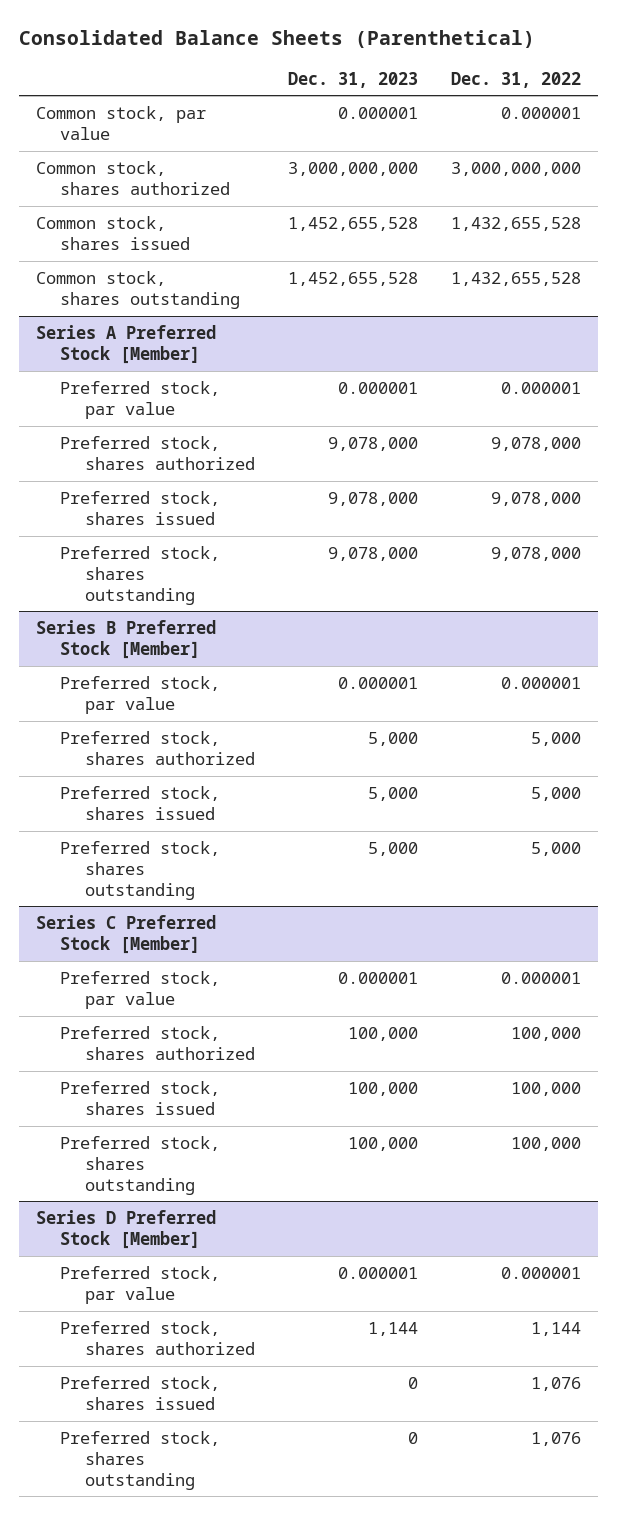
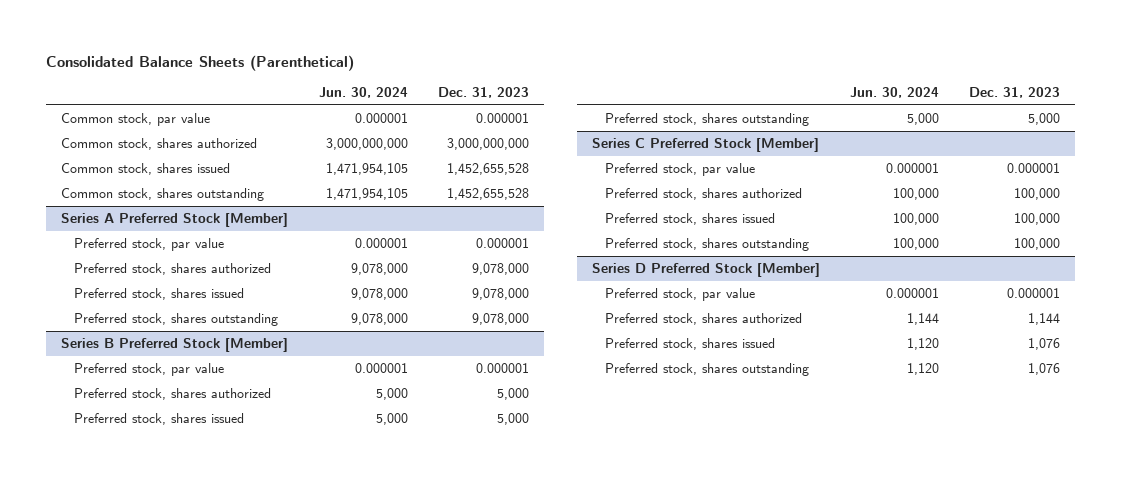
[450,71,581,88] Dec. 31, 2022 -> none
none -> [319,87,409,99] Jun. 30, 2024
[407,1376,418,1389] 0 -> [1027,337,1060,350] 1,076
[407,1431,418,1444] 0 -> [1027,362,1060,375] 1,076

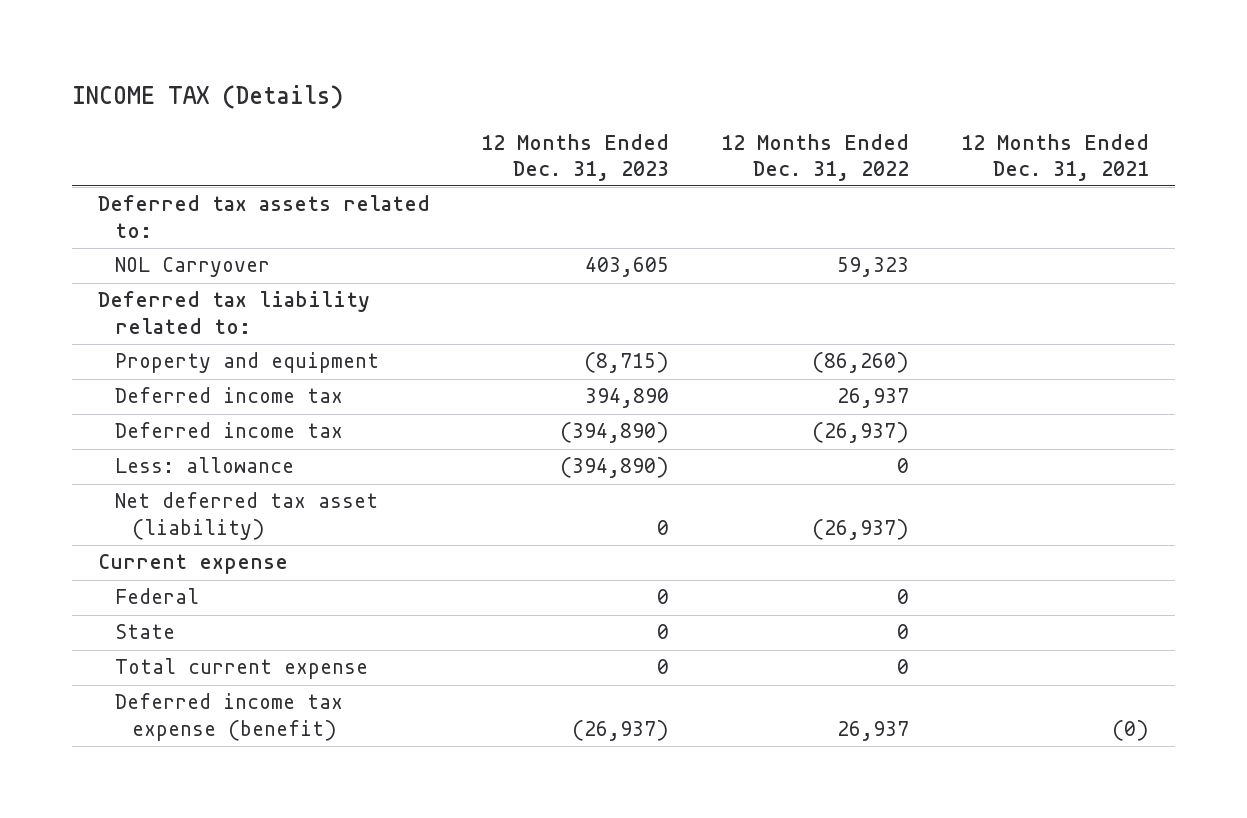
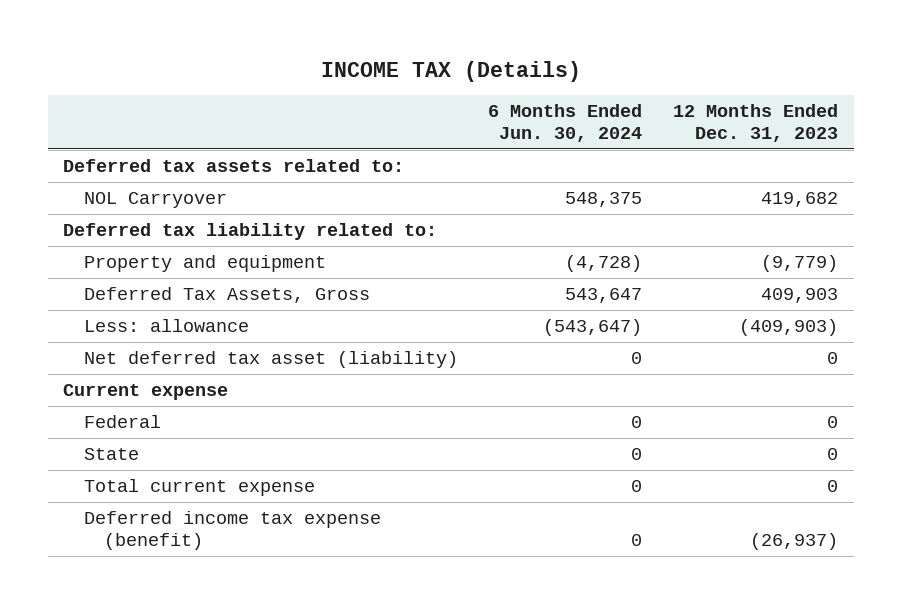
[721,133,910,181] 12 Months Ended Dec. 31, 2022 -> none
[960,133,1149,181] 12 Months Ended Dec. 31, 2021 -> none
none -> [488,103,643,142] 6 Months Ended Jun. 30, 2024
[585,257,670,278] 403,605 -> [761,191,839,207] 419,682
[114,387,343,404] Deferred income tax -> none
[114,422,343,439] Deferred income tax -> none
[584,352,670,374] (8,715) -> [761,254,839,272] (9,779)
none -> [83,286,370,303] Deferred Tax Assets, Gross
[560,457,670,479] (394,890) -> [739,318,839,336] (409,903)

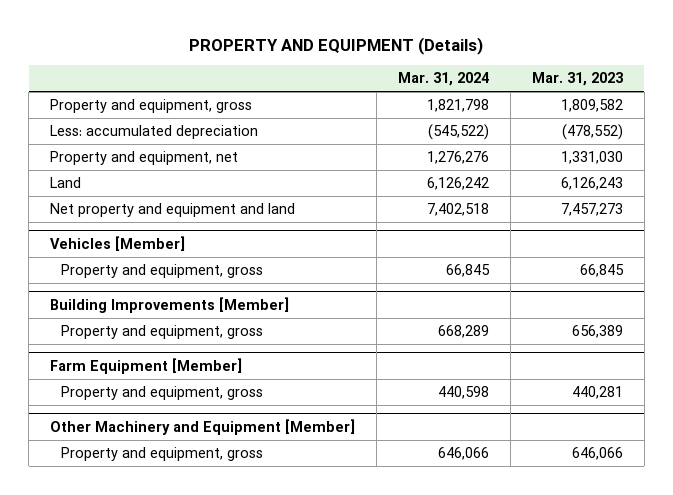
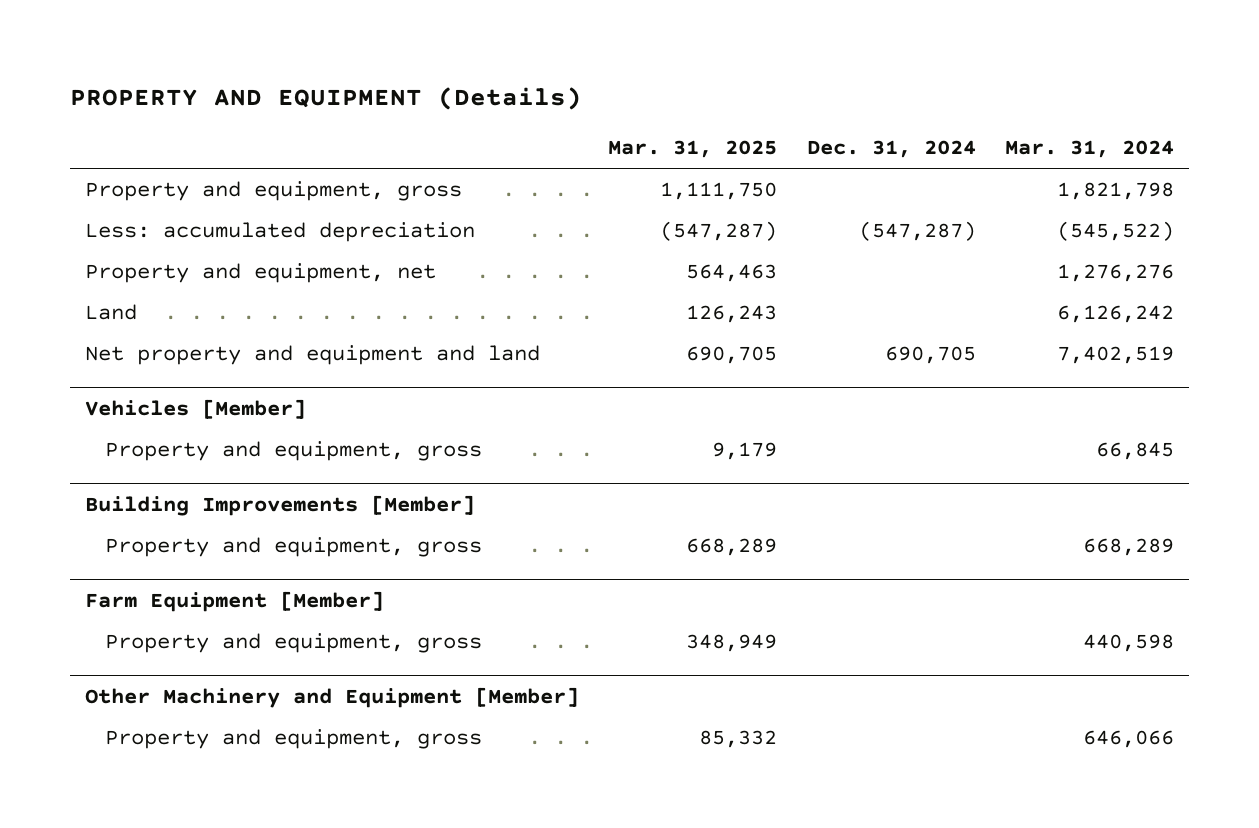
[531,72,623,87] Mar. 31, 2023 -> none
none -> [608,140,778,159] Mar. 31, 2025
none -> [806,140,976,159] Dec. 31, 2024
[426,203,489,217] 7,402,518 -> [1057,346,1175,365] 7,402,519

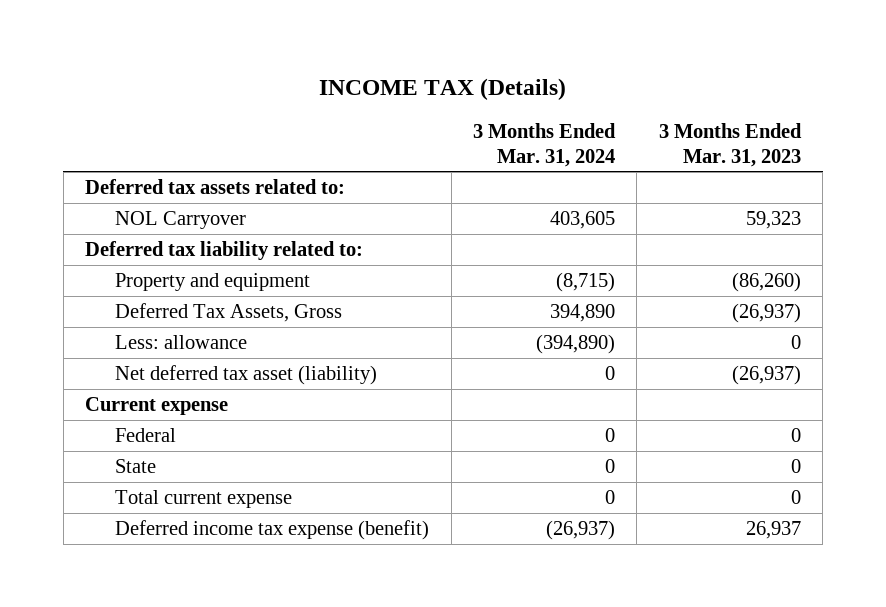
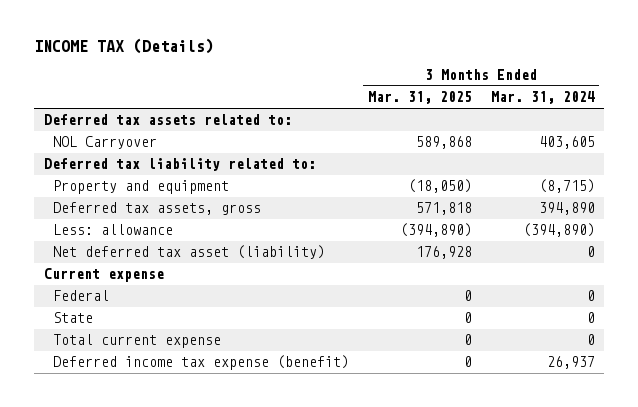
[658,122,802,167] 3 Months Ended Mar. 31, 2023 -> none
none -> [367,91,472,105] Mar. 31, 2025
[115,302,343,322] Deferred Tax Assets, Gross -> [53,202,262,216] Deferred tax assets, gross
[546,519,616,540] (26,937) -> [546,356,595,370] 26,937

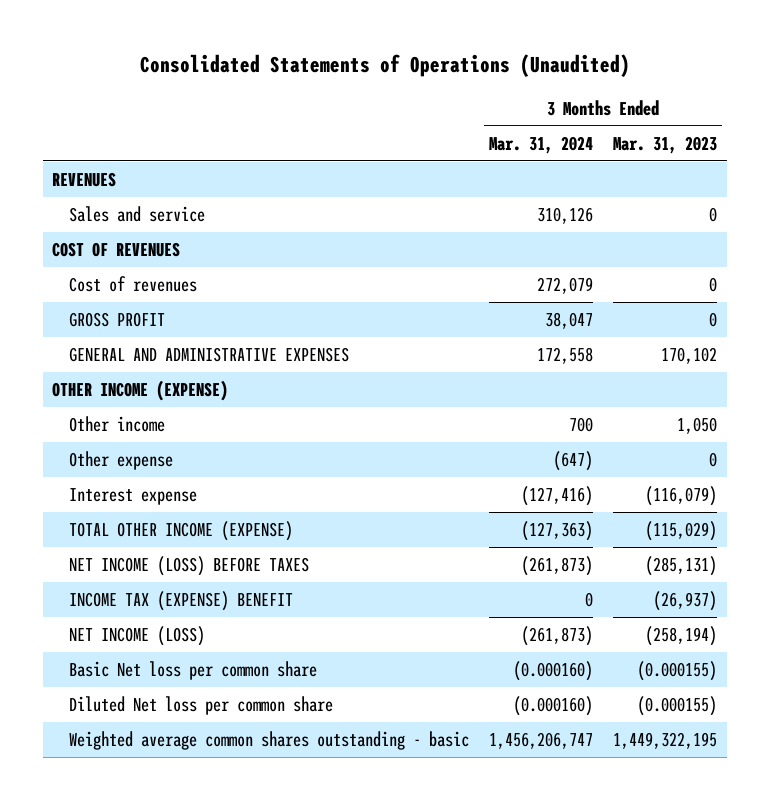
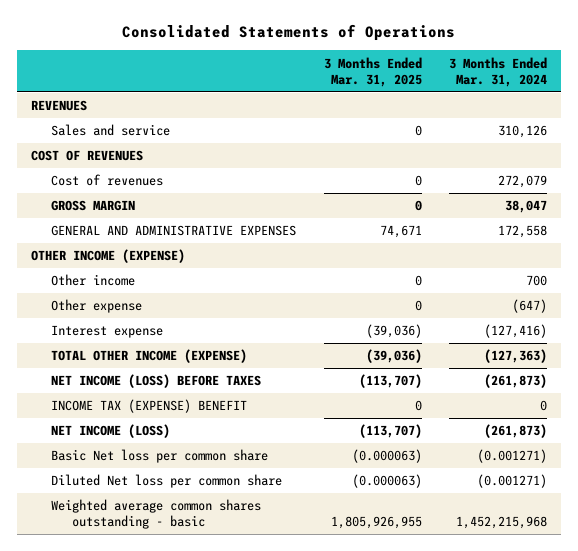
[139,53,630,77] Consolidated Statements of Operations (Unaudited) -> [121,24,455,42] Consolidated Statements of Operations
[613,135,718,154] Mar. 31, 2023 -> none
none -> [323,56,422,87] 3 Months Ended Mar. 31, 2025
[69,312,166,328] GROSS PROFIT -> [51,200,136,212] GROSS MARGIN
[513,661,594,682] (0.000160) -> [477,449,548,464] (0.001271)
[513,696,594,717] (0.000160) -> [477,474,548,489] (0.001271)
[489,732,594,750] 1,456,206,747 -> [456,516,548,530] 1,452,215,968

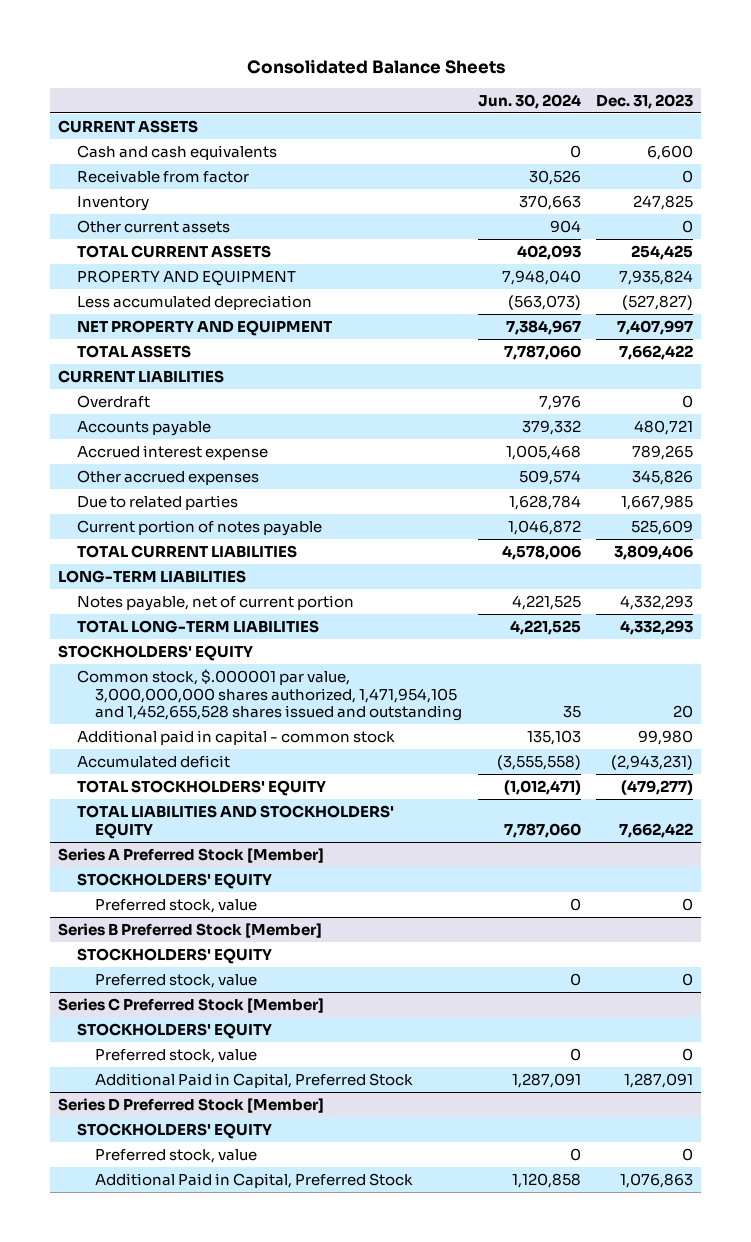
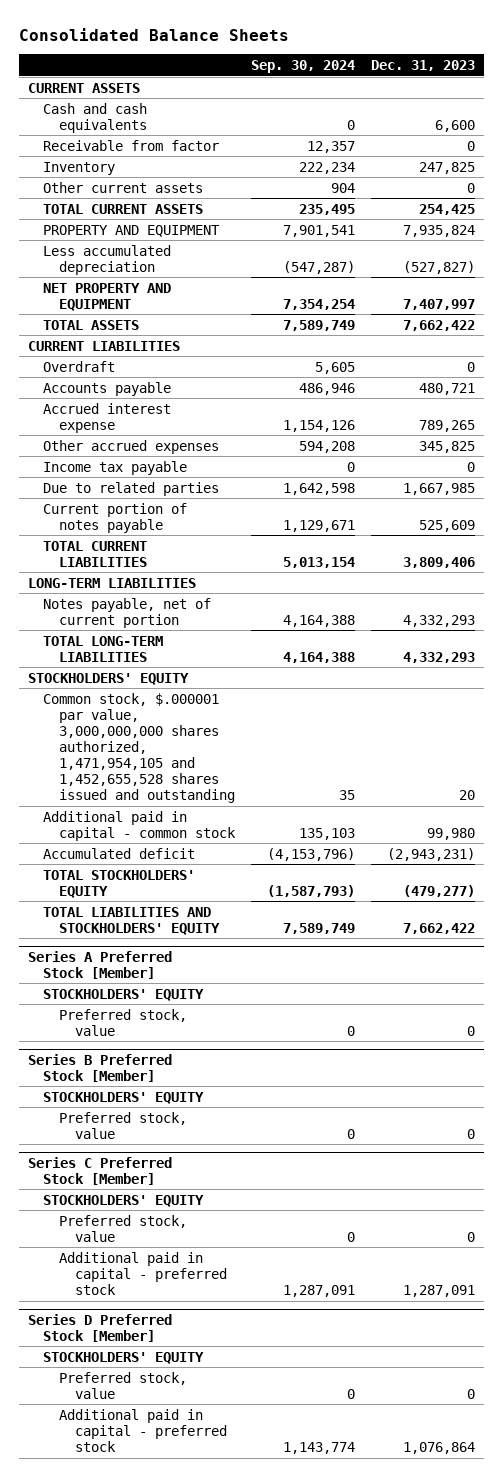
[477,93,581,109] Jun. 30, 2024 -> none
none -> [251,59,356,73] Sep. 30, 2024
[632,469,694,485] 345,826 -> [419,440,476,453] 345,825
none -> [43,460,188,475] Income tax payable
[95,1072,414,1088] Additional Paid in Capital, Preferred Stock -> [58,1251,227,1295] Additional paid in capital - preferred stock
[95,1172,414,1188] Additional Paid in Capital, Preferred Stock -> [58,1408,227,1452] Additional paid in capital - preferred stock
[620,1172,694,1188] 1,076,863 -> [403,1441,476,1454] 1,076,864

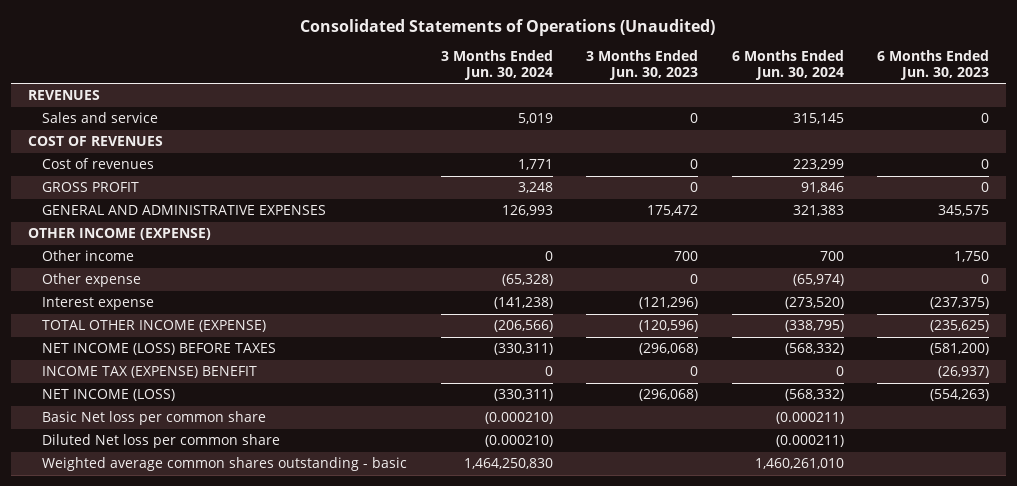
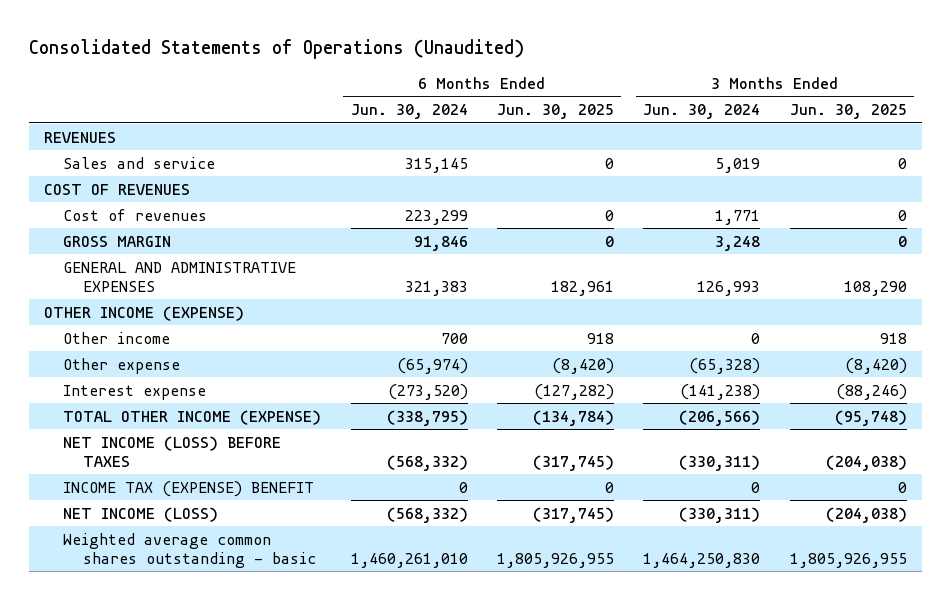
[586,49,699,80] 3 Months Ended Jun. 30, 2023 -> none
[877,49,990,80] 6 Months Ended Jun. 30, 2023 -> none
none -> [497,104,615,120] Jun. 30, 2025
none -> [789,104,907,120] Jun. 30, 2025
[42,182,140,193] GROSS PROFIT -> [63,235,172,247] GROSS MARGIN
[42,411,267,426] Basic Net loss per common share -> none
[42,434,281,449] Diluted Net loss per common share -> none

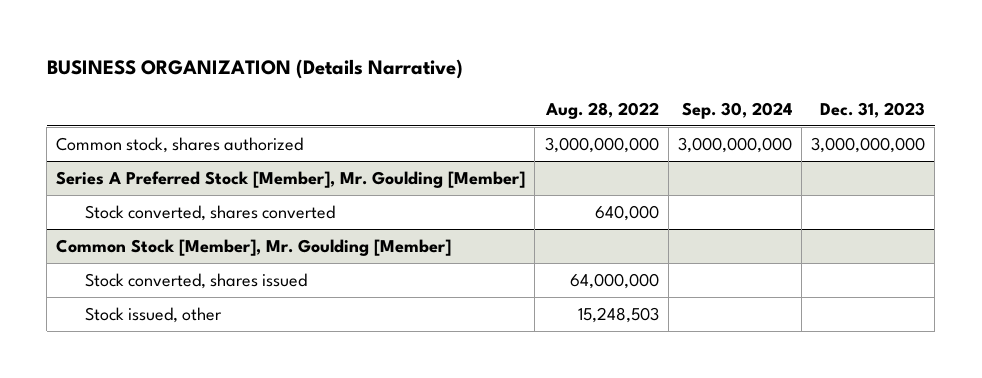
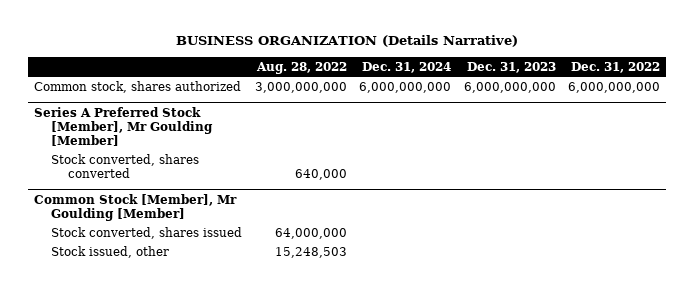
[681,101,792,119] Sep. 30, 2024 -> none
none -> [362,61,452,73] Dec. 31, 2024
none -> [571,61,661,73] Dec. 31, 2022
[811,136,926,153] 3,000,000,000 -> [463,81,556,93] 6,000,000,000
[56,170,526,188] Series A Preferred Stock [Member], Mr. Goulding [Member] -> [33,106,213,146] Series A Preferred Stock [Member], Mr Goulding [Member]
[56,238,452,256] Common Stock [Member], Mr. Goulding [Member] -> [33,193,237,221] Common Stock [Member], Mr Goulding [Member]

